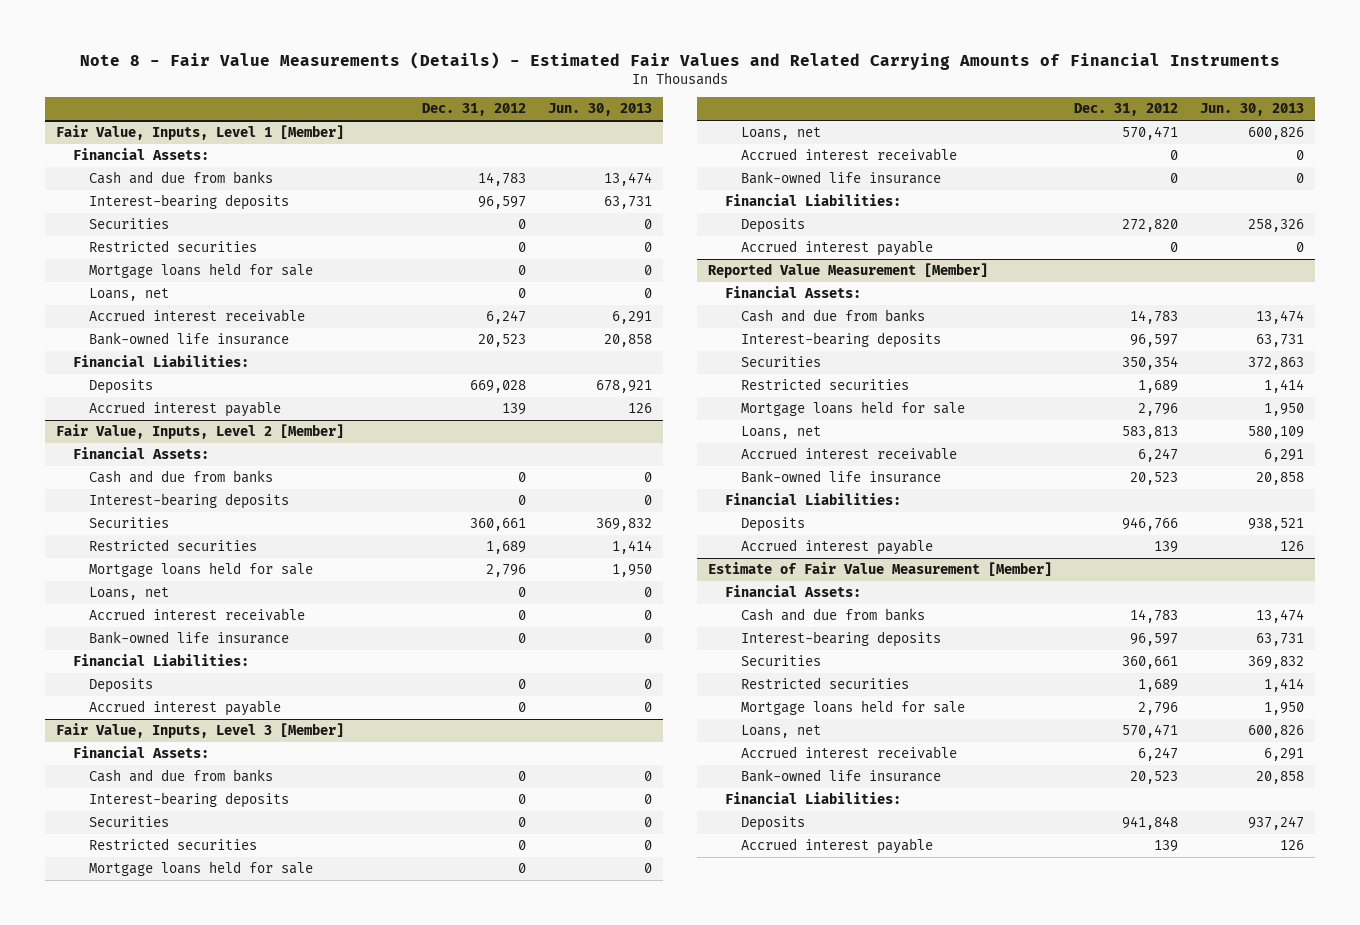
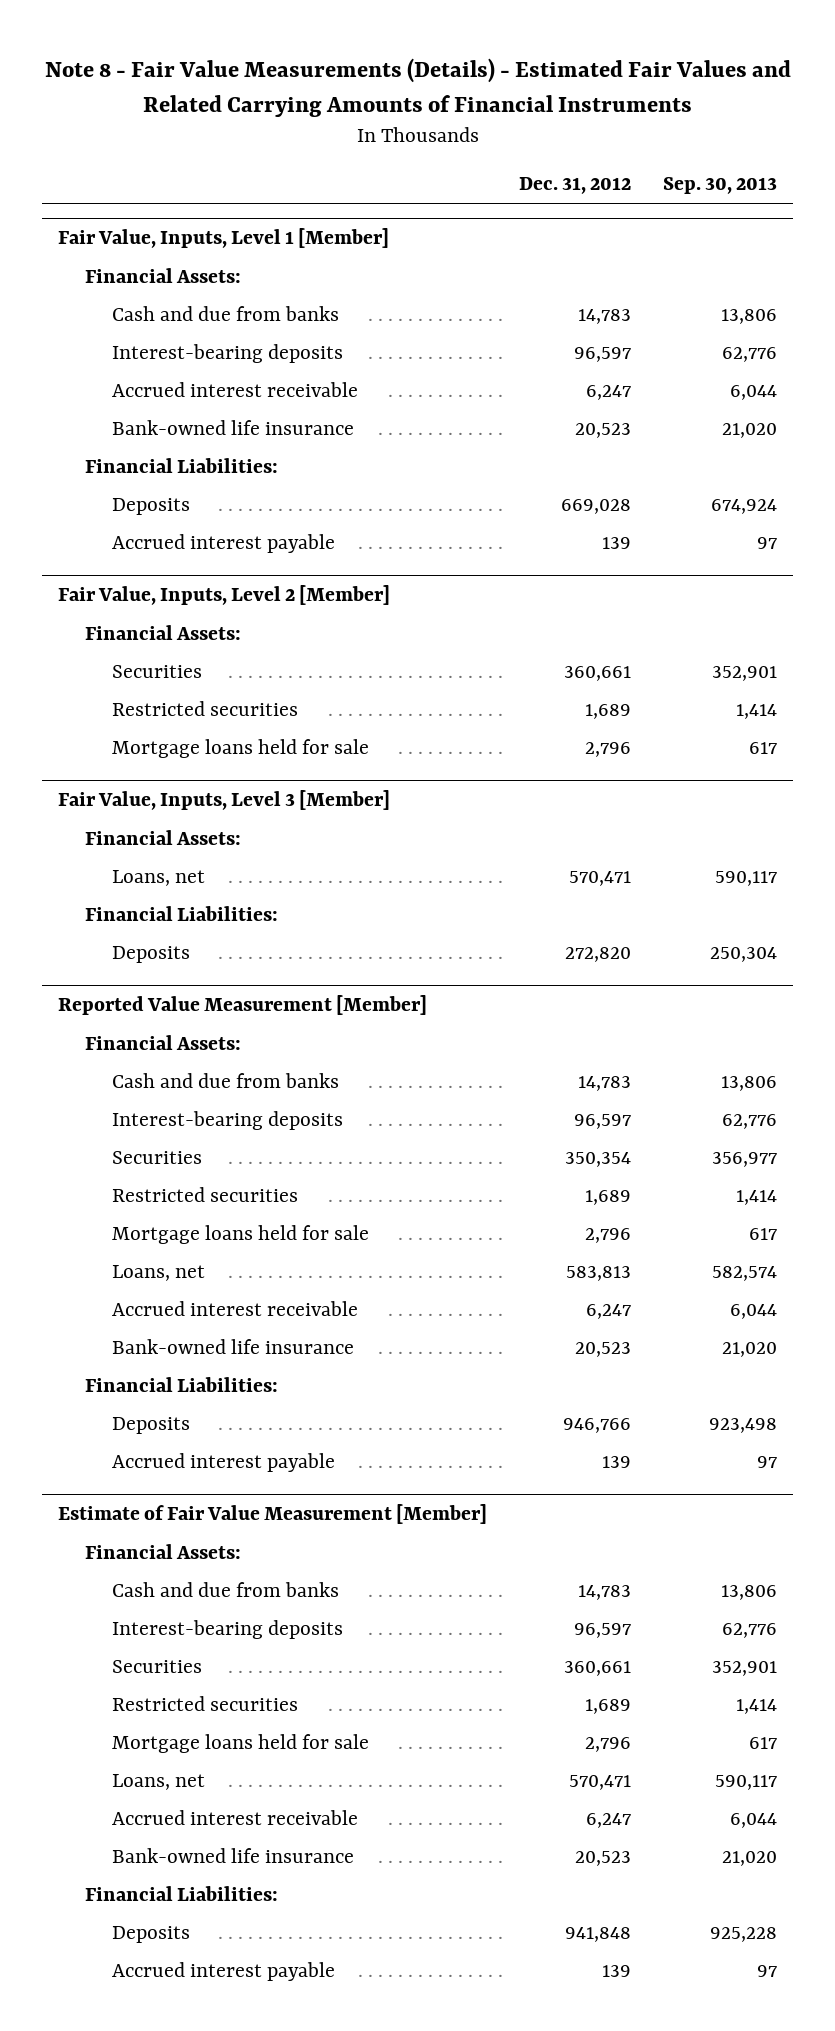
[548,103,653,117] Jun. 30, 2013 -> none
none -> [662,177,777,195] Sep. 30, 2013
[89,218,170,230] Securities -> none
[89,240,258,253] Restricted securities -> none
[89,263,314,279] Mortgage loans held for sale -> none
[89,288,170,302] Loans, net -> none
[89,470,274,484] Cash and due from banks -> none
[89,493,290,510] Interest-bearing deposits -> none
[89,587,170,601] Loans, net -> none
[89,608,306,622] Accrued interest receivable -> none
[89,631,290,645] Bank-owned life insurance -> none
[72,654,249,667] Financial Liabilities: -> none
[89,678,154,694] Deposits -> none
[89,700,282,717] Accrued interest payable -> none
[89,769,274,783] Cash and due from banks -> none
[89,792,290,809] Interest-bearing deposits -> none
[89,816,170,828] Securities -> none
[89,838,258,851] Restricted securities -> none
[89,861,314,877] Mortgage loans held for sale -> none
[741,148,958,162] Accrued interest receivable -> none
[741,171,942,185] Bank-owned life insurance -> none
[741,240,934,257] Accrued interest payable -> none

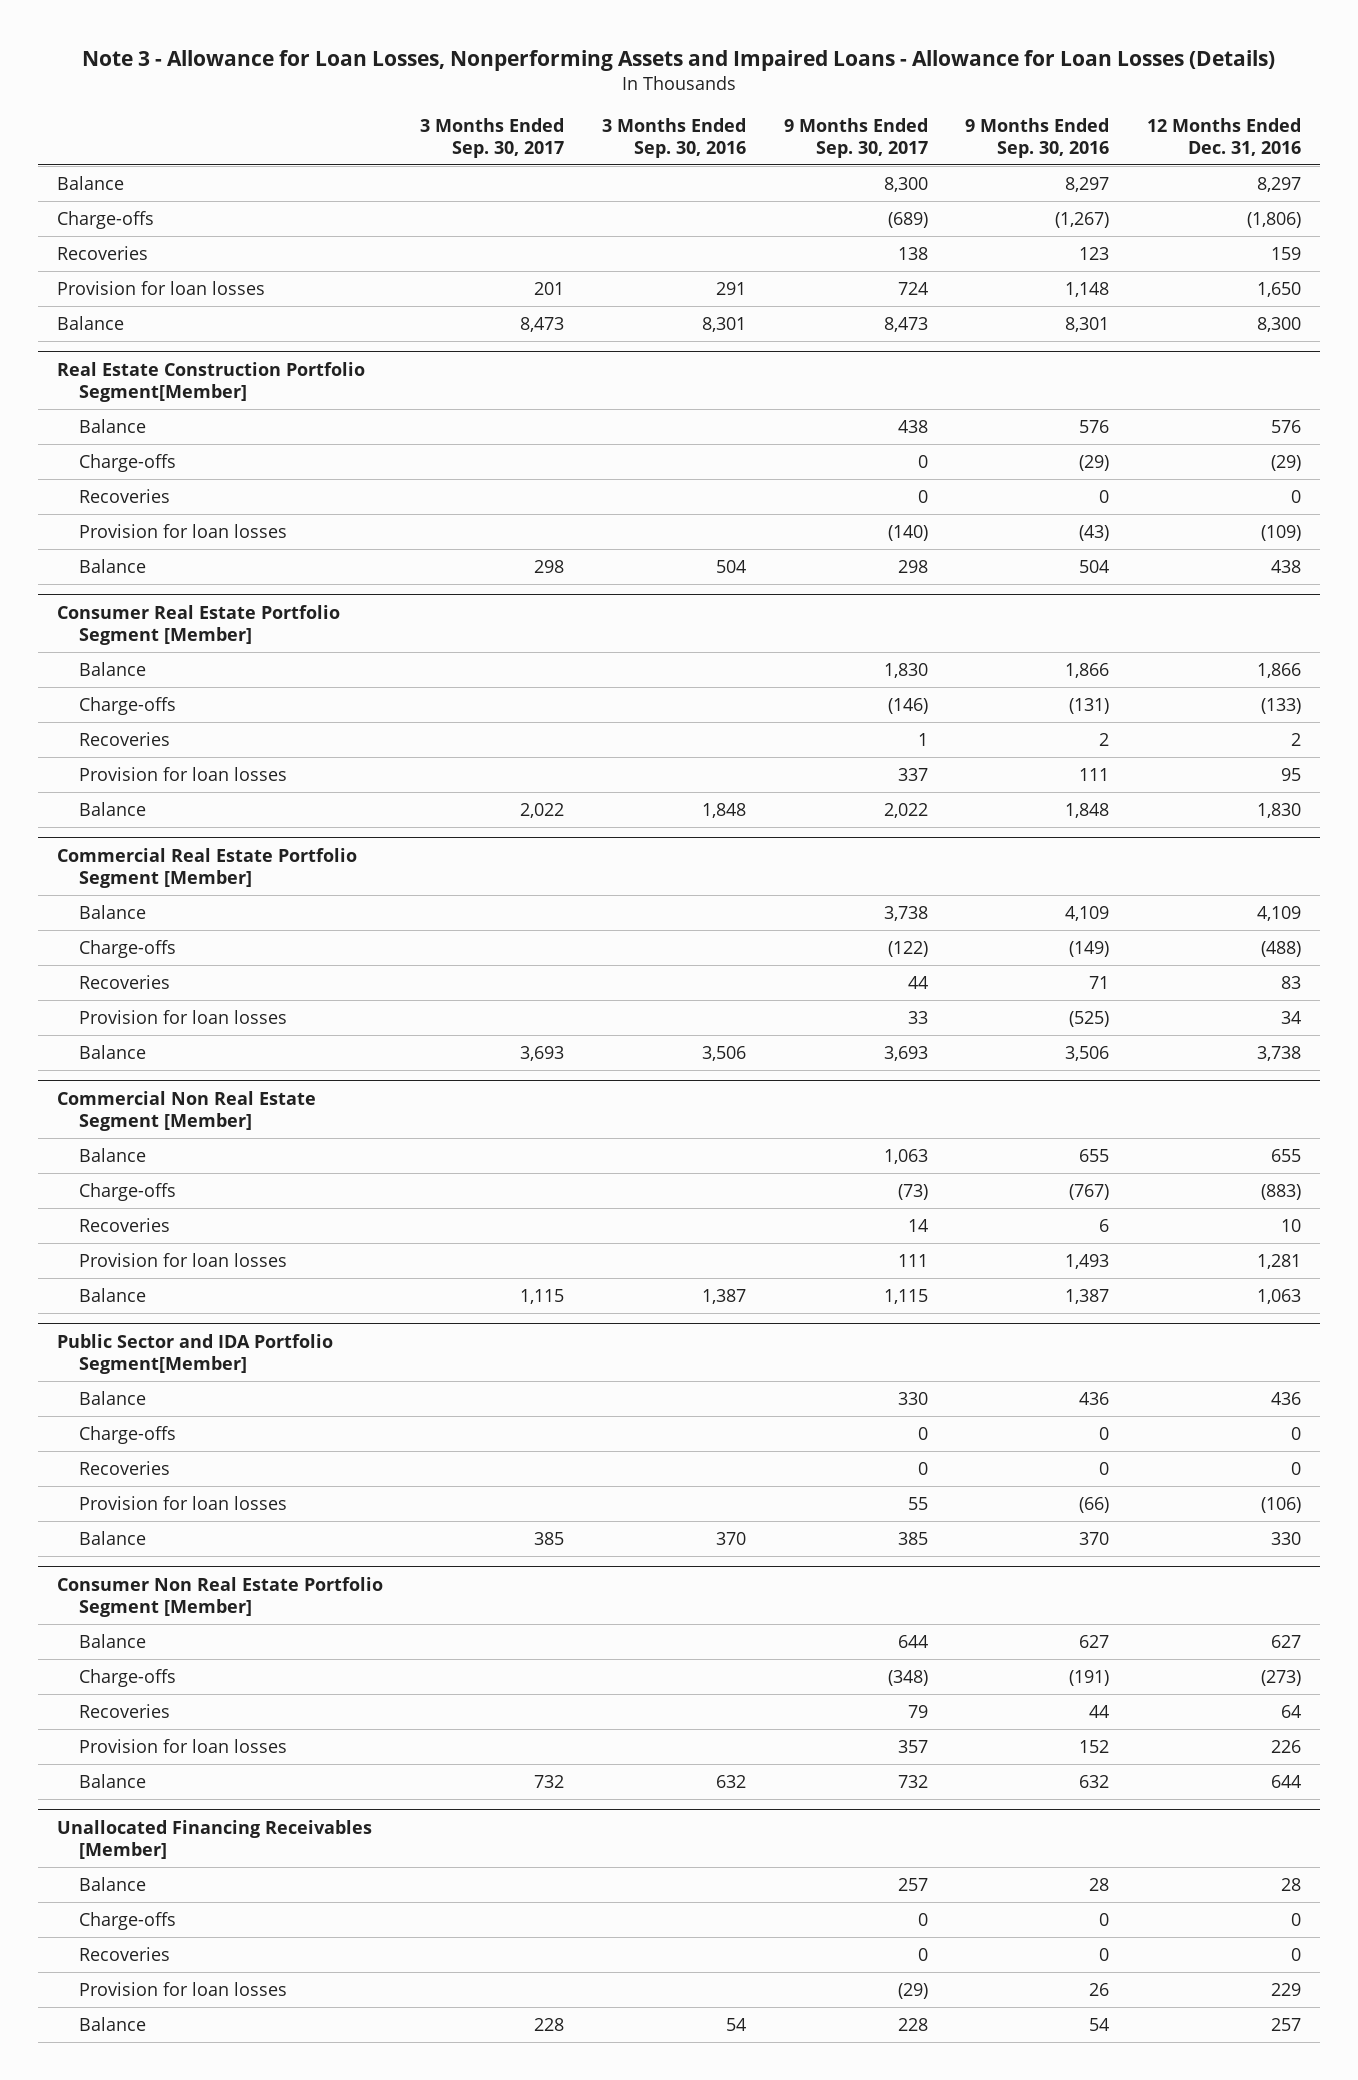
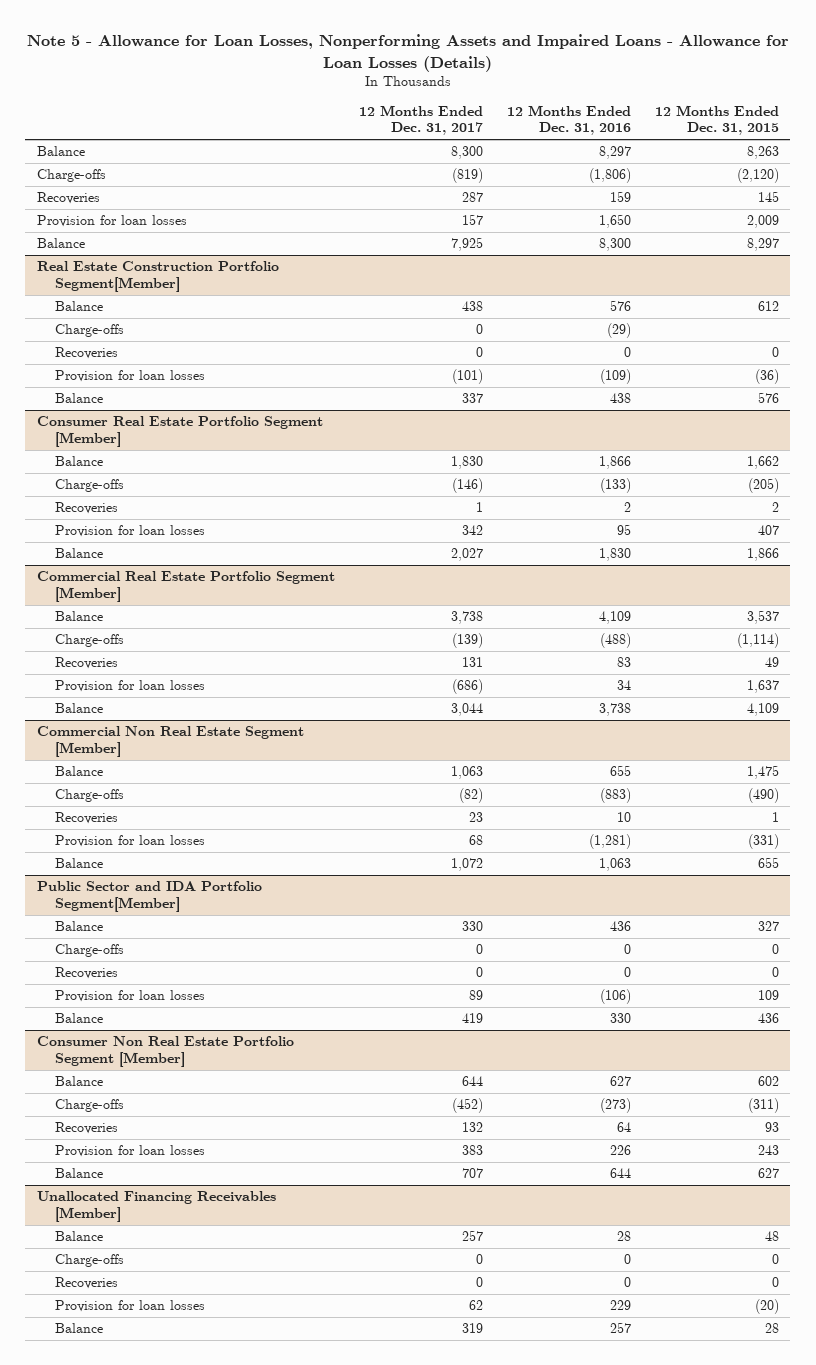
[81,49,1275,71] Note 3 - Allowance for Loan Losses, Nonperforming Assets and Impaired Loans - Allowance for Loan Losses (Details) -> [26,34,789,72] Note 5 - Allowance for Loan Losses, Nonperforming Assets and Impaired Loans - Allowance for Loan Losses (Details)
[420,117,565,158] 3 Months Ended Sep. 30, 2017 -> none
[601,117,746,158] 3 Months Ended Sep. 30, 2016 -> none
[783,117,928,158] 9 Months Ended Sep. 30, 2017 -> none
[965,117,1110,158] 9 Months Ended Sep. 30, 2016 -> none
none -> [358,105,483,136] 12 Months Ended Dec. 31, 2017
none -> [654,105,779,136] 12 Months Ended Dec. 31, 2015
[1257,1253,1302,1269] 1,281 -> [588,834,631,850] (1,281)

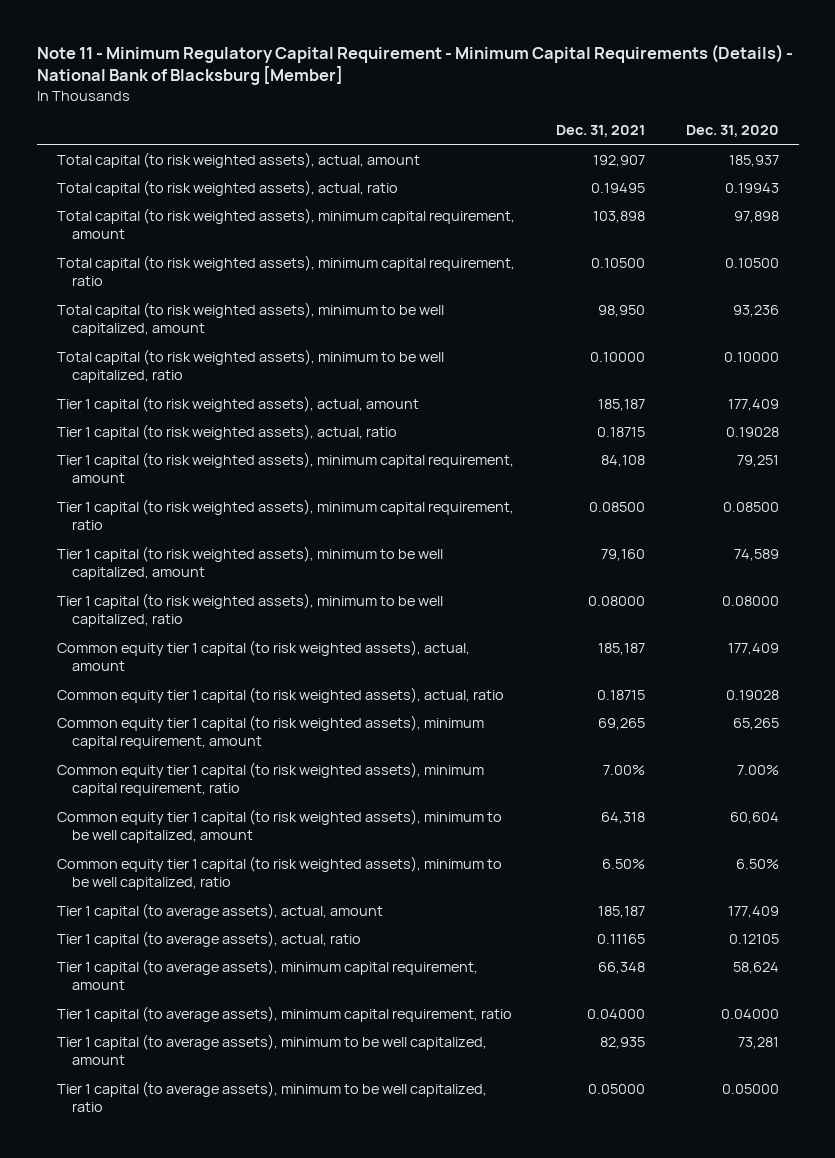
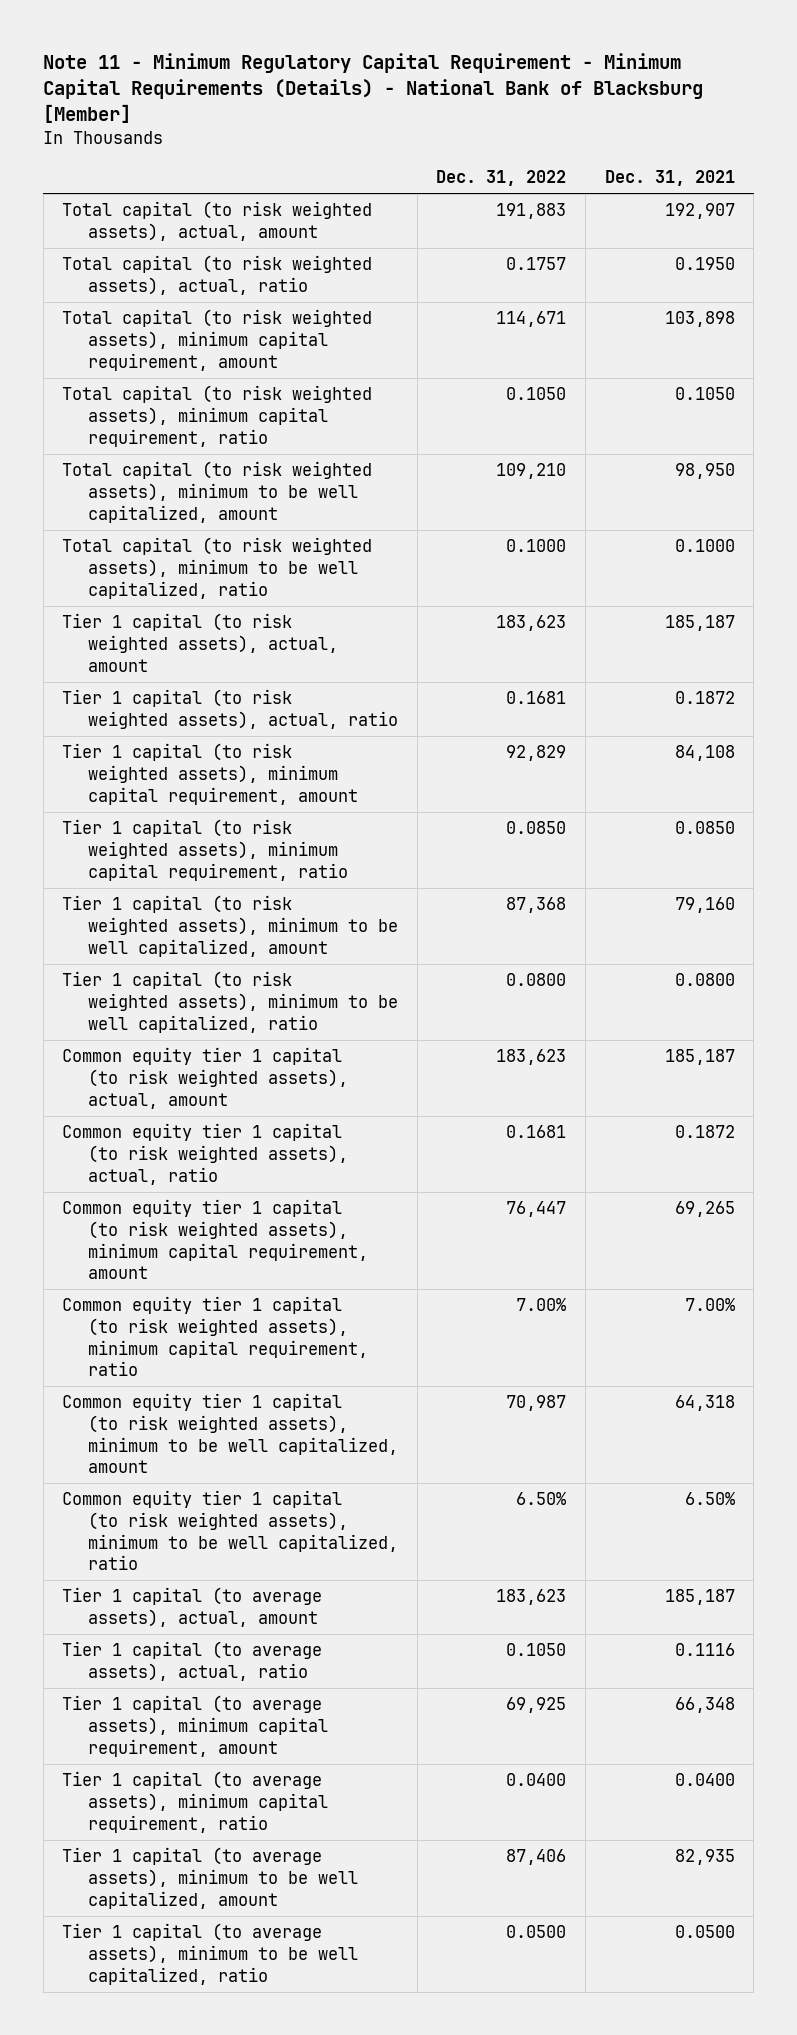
[685,125,779,138] Dec. 31, 2020 -> none
none -> [436,169,567,186] Dec. 31, 2022
[590,182,645,193] 0.19495 -> [674,257,735,271] 0.1950
[590,257,645,268] 0.10500 -> [674,387,735,401] 0.1050
[589,351,645,362] 0.10000 -> [674,539,735,553] 0.1000
[596,426,645,437] 0.18715 -> [674,691,735,705] 0.1872
[588,501,645,512] 0.08500 -> [674,821,735,835] 0.0850
[587,595,645,606] 0.08000 -> [674,973,735,987] 0.0800
[596,689,645,700] 0.18715 -> [674,1125,735,1139] 0.1872
[596,933,645,944] 0.11165 -> [674,1643,735,1657] 0.1116
[586,1008,645,1019] 0.04000 -> [674,1773,735,1787] 0.0400
[587,1083,645,1094] 0.05000 -> [674,1925,735,1939] 0.0500

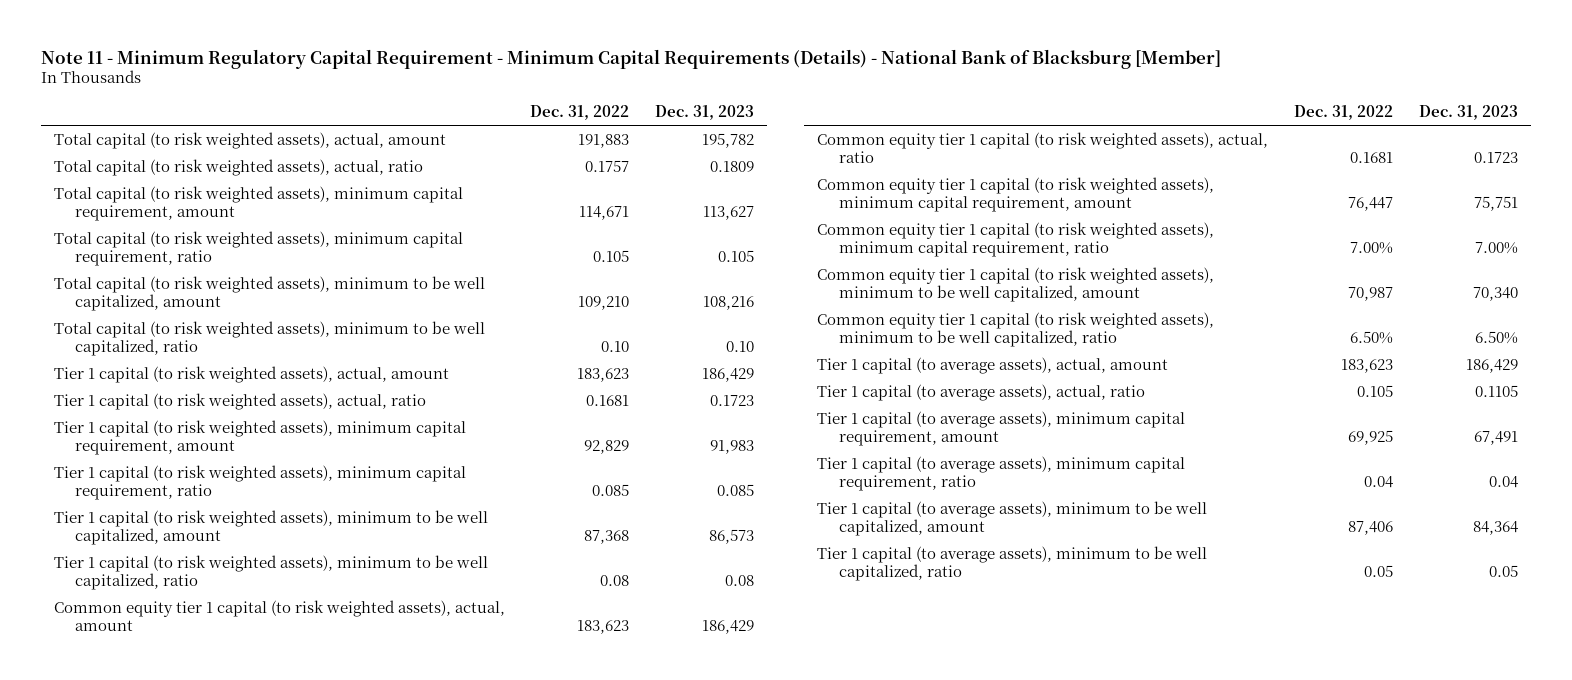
[604,169,735,186] Dec. 31, 2021 -> none
none -> [655,105,755,121] Dec. 31, 2023
[506,387,567,401] 0.1050 -> [593,250,630,263] 0.105
[506,539,567,553] 0.1000 -> [601,341,630,353] 0.10
[506,821,567,835] 0.0850 -> [592,484,630,497] 0.085
[506,973,567,987] 0.0800 -> [600,575,630,587] 0.08
[506,1643,567,1657] 0.1050 -> [1357,384,1394,397] 0.105
[506,1773,567,1787] 0.0400 -> [1364,476,1394,489] 0.04
[506,1925,567,1939] 0.0500 -> [1364,565,1394,578] 0.05

